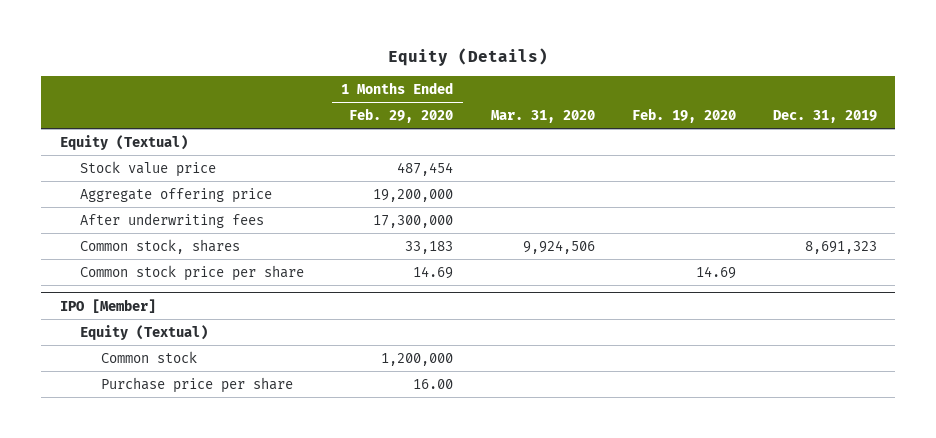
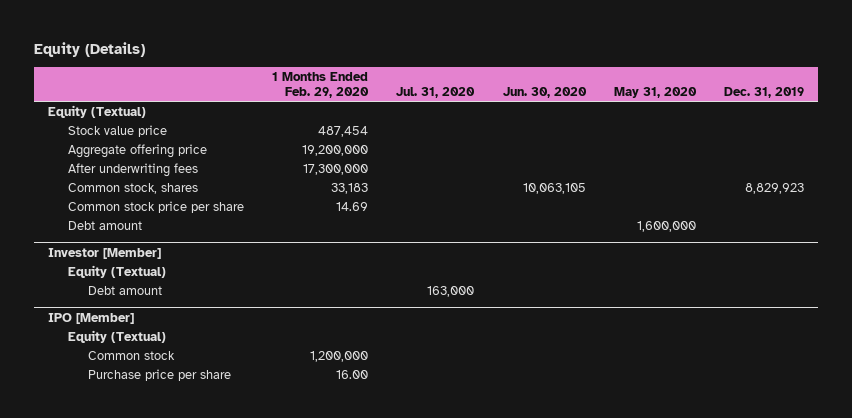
[490,109,595,123] Mar. 31, 2020 -> none
[631,107,736,123] Feb. 19, 2020 -> none
none -> [396,87,476,99] Jul. 31, 2020
none -> [502,87,587,99] Jun. 30, 2020
none -> [613,87,697,99] May 31, 2020
[804,240,877,254] 8,691,323 -> [744,183,804,195] 8,829,923
none -> [67,221,142,231] Debt amount
none -> [47,247,161,259] Investor [Member]
none -> [67,265,166,279] Equity (Textual)
none -> [88,286,163,296] Debt amount

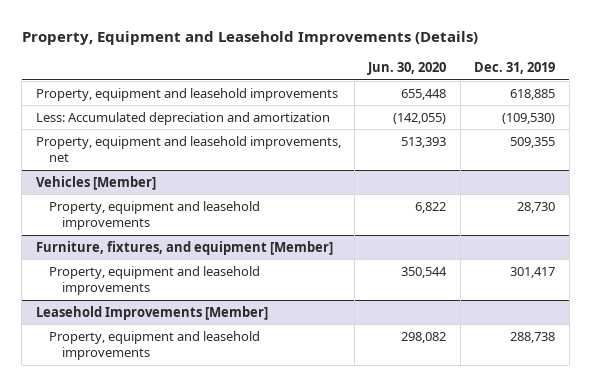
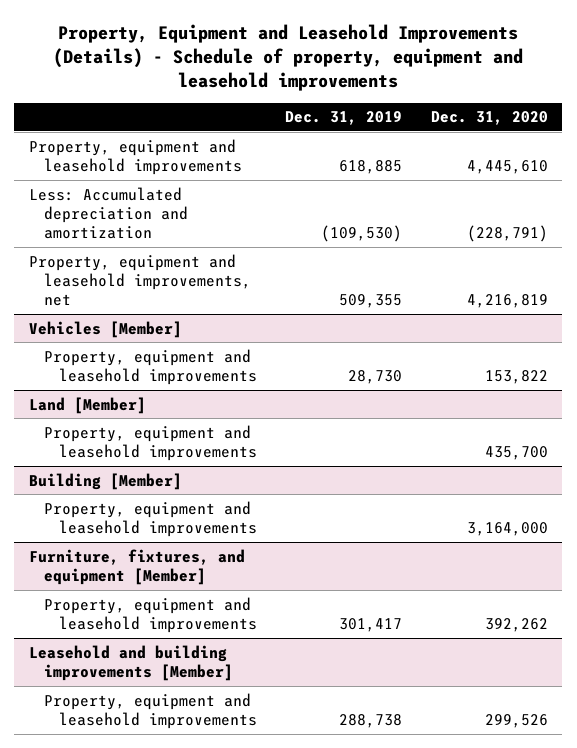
[21,31,478,46] Property, Equipment and Leasehold Improvements (Details) -> [53,23,524,92] Property, Equipment and Leasehold Improvements (Details) - Schedule of property, equipment and leasehold improvements
[367,62,447,76] Jun. 30, 2020 -> none
none -> [430,111,548,126] Dec. 31, 2020
none -> [28,396,146,414] Land [Member]
none -> [43,424,257,461] Property, equipment and leasehold improvements
none -> [28,472,182,490] Building [Member]
none -> [43,500,257,537] Property, equipment and leasehold improvements
[35,305,268,320] Leasehold Improvements [Member] -> [28,644,233,681] Leasehold and building improvements [Member]

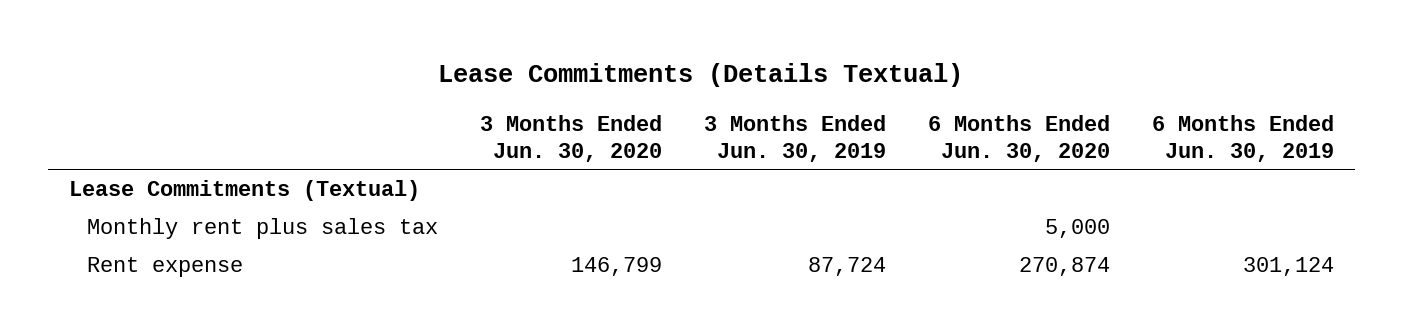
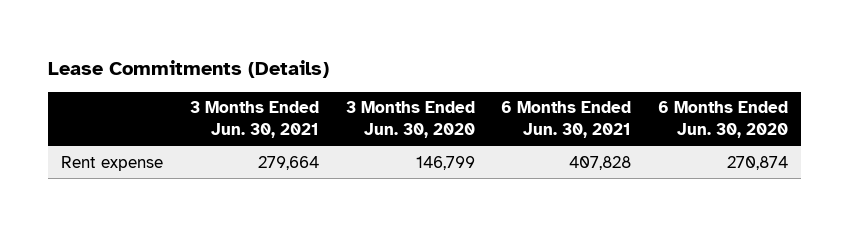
[438,63,964,88] Lease Commitments (Details Textual) -> [47,59,329,78] Lease Commitments (Details)
[703,114,886,162] 3 Months Ended Jun. 30, 2019 -> none
[1151,114,1334,162] 6 Months Ended Jun. 30, 2019 -> none
none -> [189,101,319,139] 3 Months Ended Jun. 30, 2021
none -> [501,101,632,139] 6 Months Ended Jun. 30, 2021
[68,180,420,202] Lease Commitments (Textual) -> none
[86,218,438,240] Monthly rent plus sales tax -> none

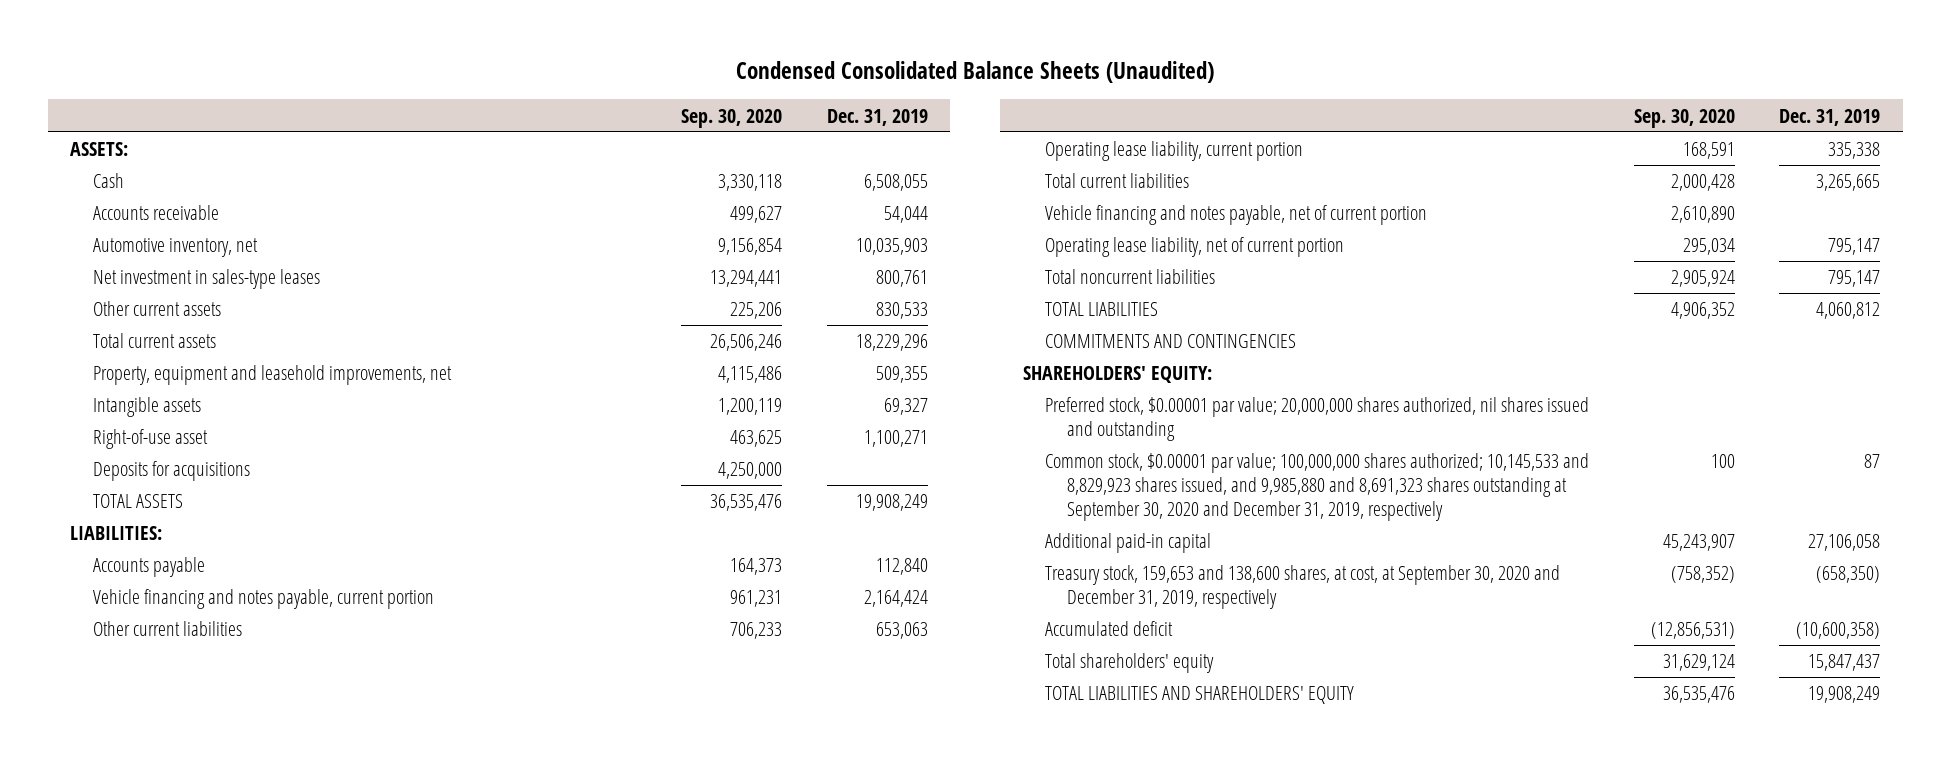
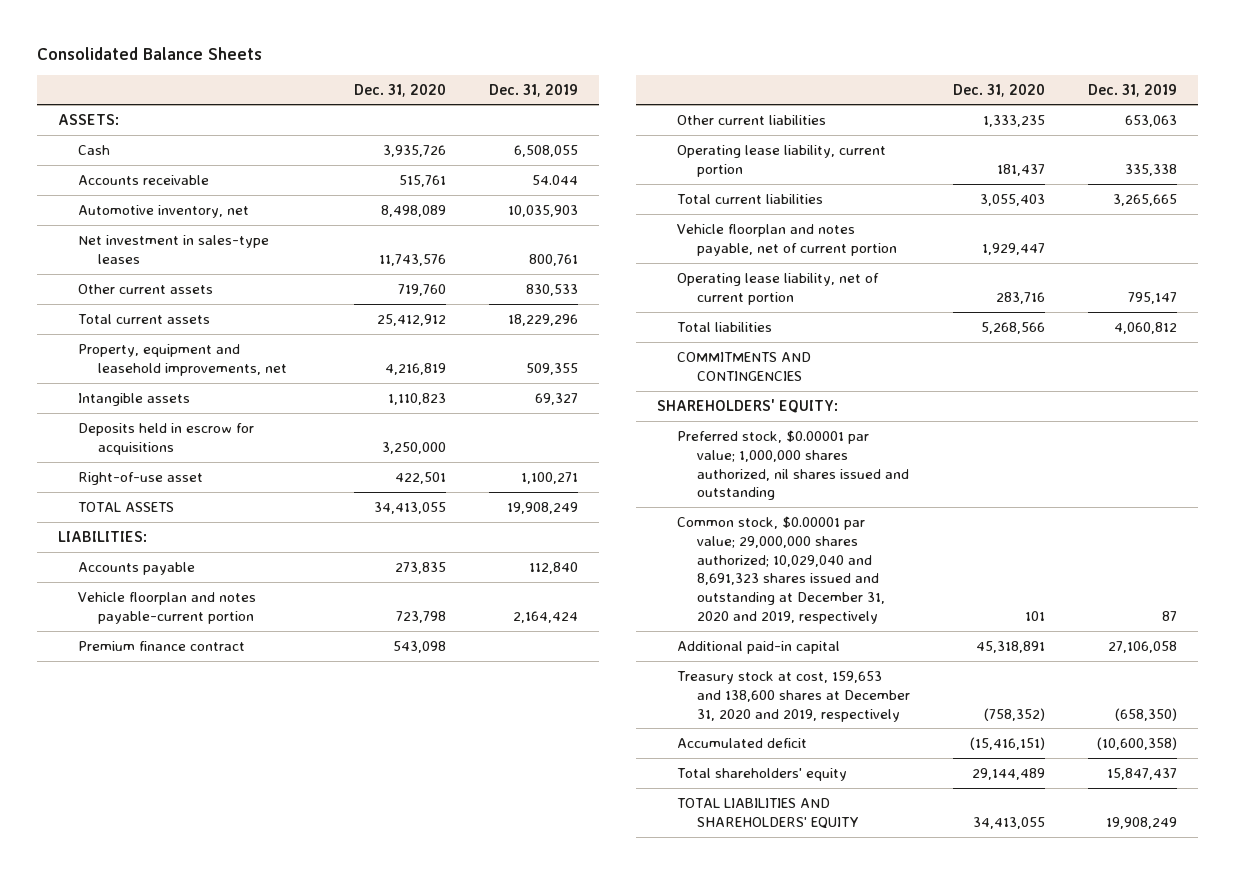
[736,61,1215,84] Condensed Consolidated Balance Sheets (Unaudited) -> [36,46,262,60] Consolidated Balance Sheets
[681,108,783,128] Sep. 30, 2020 -> none
none -> [353,83,446,97] Dec. 31, 2020
[883,206,928,224] 54,044 -> [531,174,578,185] 54.044
none -> [78,422,255,455] Deposits held in escrow for acquisitions
[92,461,250,482] Deposits for acquisitions -> none
[92,589,434,610] Vehicle financing and notes payable, current portion -> [78,591,257,624] Vehicle floorplan and notes payable-current portion
none -> [78,640,246,651] Premium finance contract
[1045,205,1428,226] Vehicle financing and notes payable, net of current portion -> [677,223,898,256] Vehicle floorplan and notes payable, net of current portion
[1045,269,1216,285] Total noncurrent liabilities -> none
[1045,302,1159,317] TOTAL LIABILITIES -> [677,321,773,332] Total liabilities
[1045,397,1590,442] Preferred stock, $0.00001 par value; 20,000,000 shares authorized, nil shares issued and outstanding -> [677,429,910,501] Preferred stock, $0.00001 par value; 1,000,000 shares authorized, nil shares issued and outstanding
[1045,453,1590,522] Common stock, $0.00001 par value; 100,000,000 shares authorized; 10,145,533 and 8,829,923 shares issued, and 9,985,880 and 8,691,323 shares outstanding at September 30, 2020 and December 31, 2019, respectively -> [677,515,886,625] Common stock, $0.00001 par value; 29,000,000 shares authorized; 10,029,040 and 8,691,323 shares issued and outstanding at December 31, 2020 and 2019, respectively
[1045,565,1561,610] Treasury stock, 159,653 and 138,600 shares, at cost, at September 30, 2020 and December 31, 2019, respectively -> [677,670,911,722] Treasury stock at cost, 159,653 and 138,600 shares at December 31, 2020 and 2019, respectively

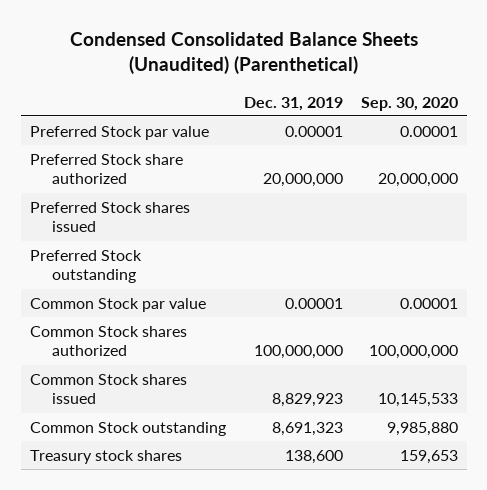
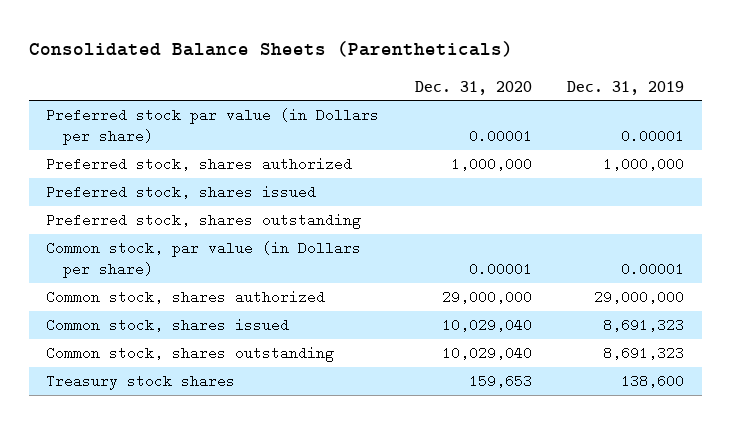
[69,32,418,75] Condensed Consolidated Balance Sheets (Unaudited) (Parenthetical) -> [28,41,513,58] Consolidated Balance Sheets (Parentheticals)
[360,96,458,111] Sep. 30, 2020 -> none
none -> [414,80,532,95] Dec. 31, 2020
[29,126,209,141] Preferred Stock par value -> [46,108,380,146] Preferred stock par value (in Dollars per share)
[29,154,183,185] Preferred Stock share authorized -> [46,157,353,172] Preferred stock, shares authorized
[262,173,343,188] 20,000,000 -> [602,157,684,172] 1,000,000
[29,202,190,233] Preferred Stock shares issued -> [46,185,317,200] Preferred stock, shares issued
[29,250,142,284] Preferred Stock outstanding -> [46,213,362,230] Preferred stock, shares outstanding
[29,298,206,313] Common Stock par value -> [46,241,362,279] Common stock, par value (in Dollars per share)
[29,326,187,357] Common Stock shares authorized -> [46,290,326,305] Common stock, shares authorized
[253,345,343,360] 100,000,000 -> [593,290,684,305] 29,000,000
[29,374,187,405] Common Stock shares issued -> [46,318,290,333] Common stock, shares issued
[271,393,343,408] 8,829,923 -> [602,318,684,333] 8,691,323
[29,422,226,437] Common Stock outstanding -> [46,346,335,363] Common stock, shares outstanding

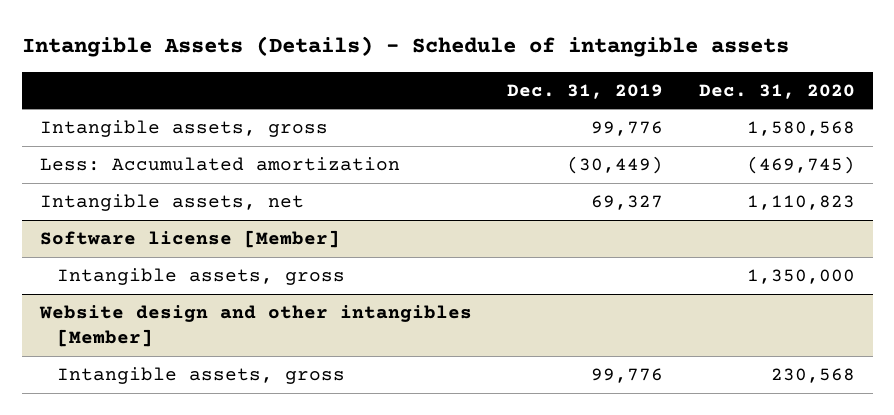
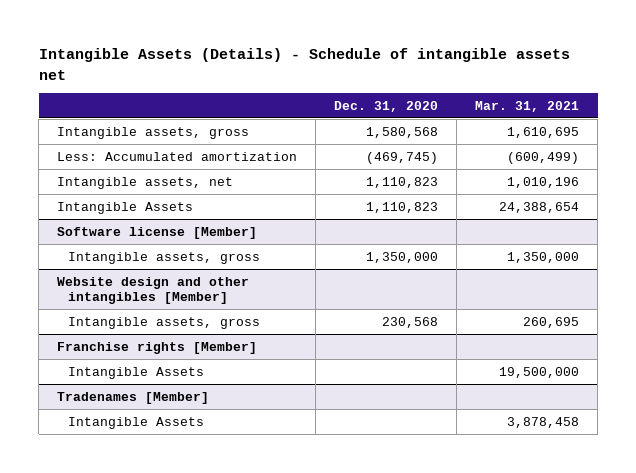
[21,36,789,58] Intangible Assets (Details) - Schedule of intangible assets -> [38,48,570,80] Intangible Assets (Details) - Schedule of intangible assets net
[507,83,664,99] Dec. 31, 2019 -> none
none -> [475,100,580,112] Mar. 31, 2021
none -> [57,201,194,214] Intangible Assets
none -> [57,341,258,354] Franchise rights [Member]
none -> [67,366,204,379] Intangible Assets
none -> [57,391,210,404] Tradenames [Member]
none -> [67,416,204,429] Intangible Assets

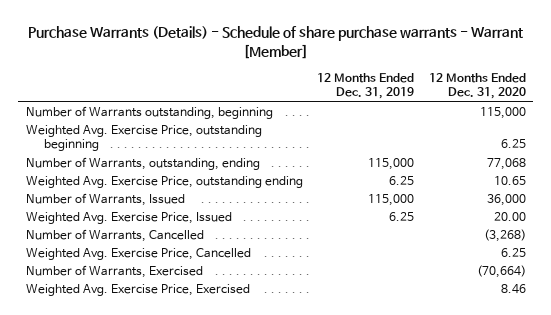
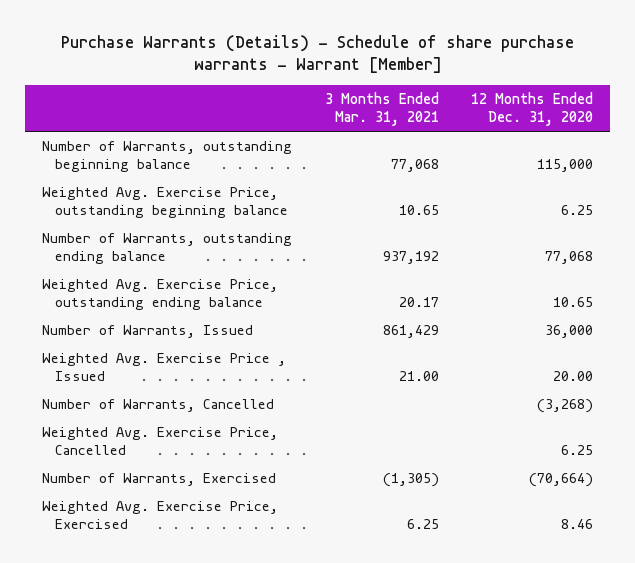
[317,73,415,100] 12 Months Ended Dec. 31, 2019 -> none
none -> [324,91,439,127] 3 Months Ended Mar. 31, 2021
[25,105,273,119] Number of Warrants outstanding, beginning -> [41,140,292,173] Number of Warrants, outstanding beginning balance
[25,124,262,151] Weighted Avg. Exercise Price, outstanding beginning -> [41,186,288,219] Weighted Avg. Exercise Price, outstanding beginning balance
[25,156,260,170] Number of Warrants, outstanding, ending -> [41,232,292,265] Number of Warrants, outstanding ending balance
[25,175,303,188] Weighted Avg. Exercise Price, outstanding ending -> [41,278,278,311] Weighted Avg. Exercise Price, outstanding ending balance
[25,211,232,224] Weighted Avg. Exercise Price, Issued -> [41,352,286,382] Weighted Avg. Exercise Price , Issued

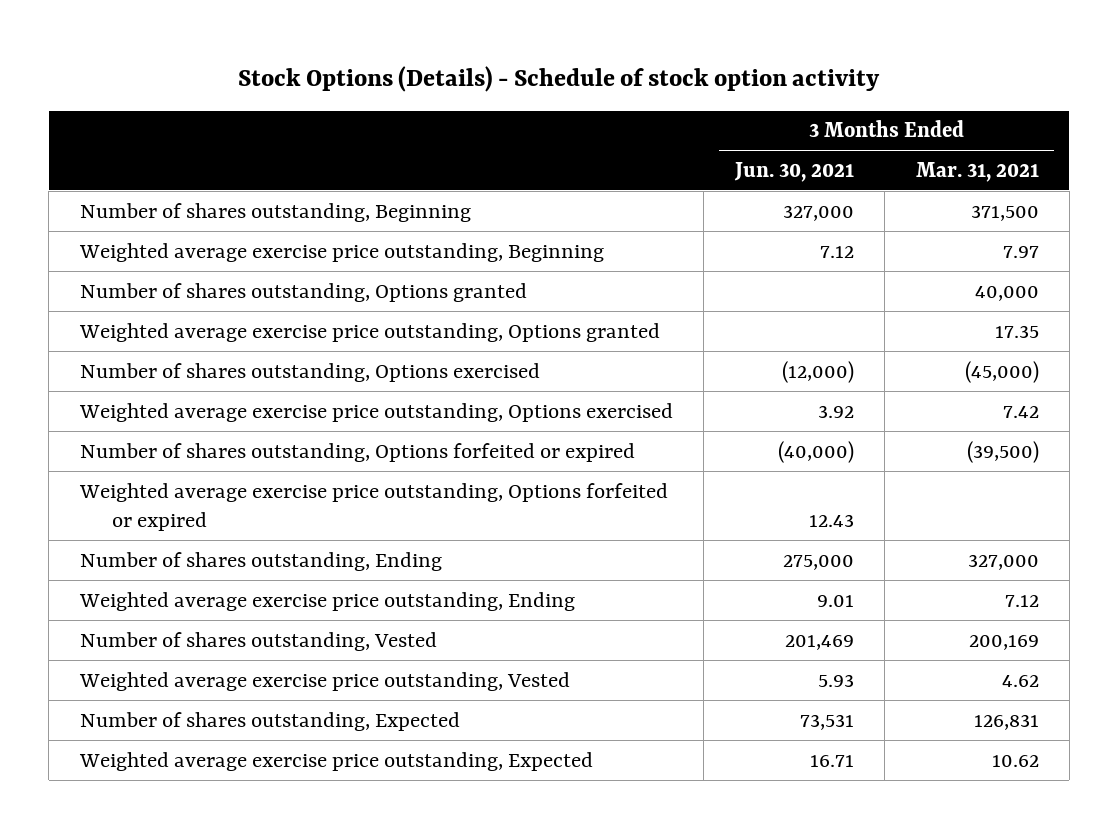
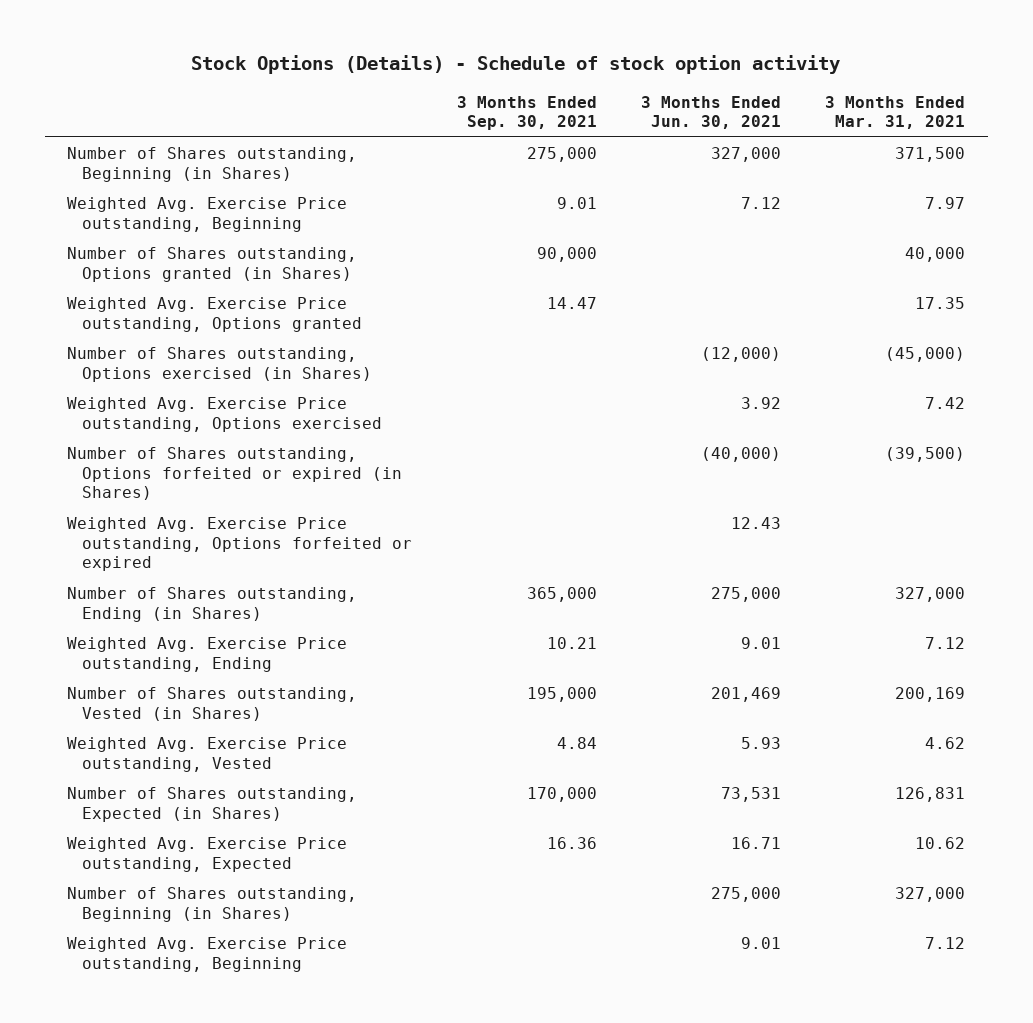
none -> [456,95,597,131] 3 Months Ended Sep. 30, 2021
[79,202,471,222] Number of shares outstanding, Beginning -> [67,147,358,182] Number of Shares outstanding, Beginning (in Shares)
[78,242,604,262] Weighted average exercise price outstanding, Beginning -> [67,197,348,232] Weighted Avg. Exercise Price outstanding, Beginning
[79,282,527,302] Number of shares outstanding, Options granted -> [67,247,358,282] Number of Shares outstanding, Options granted (in Shares)
[78,322,660,342] Weighted average exercise price outstanding, Options granted -> [67,297,363,332] Weighted Avg. Exercise Price outstanding, Options granted
[79,362,540,382] Number of shares outstanding, Options exercised -> [67,347,373,382] Number of Shares outstanding, Options exercised (in Shares)
[78,402,673,422] Weighted average exercise price outstanding, Options exercised -> [67,397,383,432] Weighted Avg. Exercise Price outstanding, Options exercised
[79,442,635,462] Number of shares outstanding, Options forfeited or expired -> [67,447,403,501] Number of Shares outstanding, Options forfeited or expired (in Shares)
[78,482,668,532] Weighted average exercise price outstanding, Options forfeited or expired -> [67,517,413,572] Weighted Avg. Exercise Price outstanding, Options forfeited or expired
[79,551,442,571] Number of shares outstanding, Ending -> [67,587,358,622] Number of Shares outstanding, Ending (in Shares)
[78,591,575,611] Weighted average exercise price outstanding, Ending -> [67,637,348,672] Weighted Avg. Exercise Price outstanding, Ending
[79,631,437,651] Number of shares outstanding, Vested -> [67,687,358,721] Number of Shares outstanding, Vested (in Shares)
[78,671,570,691] Weighted average exercise price outstanding, Vested -> [67,737,348,772] Weighted Avg. Exercise Price outstanding, Vested
[79,711,460,731] Number of shares outstanding, Expected -> [67,787,358,822] Number of Shares outstanding, Expected (in Shares)
[78,751,593,771] Weighted average exercise price outstanding, Expected -> [67,837,348,872] Weighted Avg. Exercise Price outstanding, Expected
none -> [67,887,358,922] Number of Shares outstanding, Beginning (in Shares)
none -> [67,937,348,972] Weighted Avg. Exercise Price outstanding, Beginning

